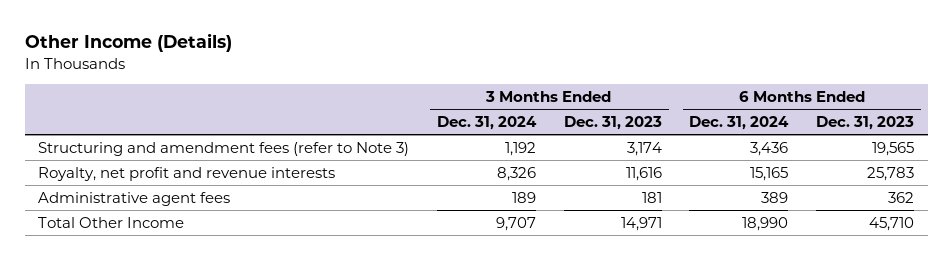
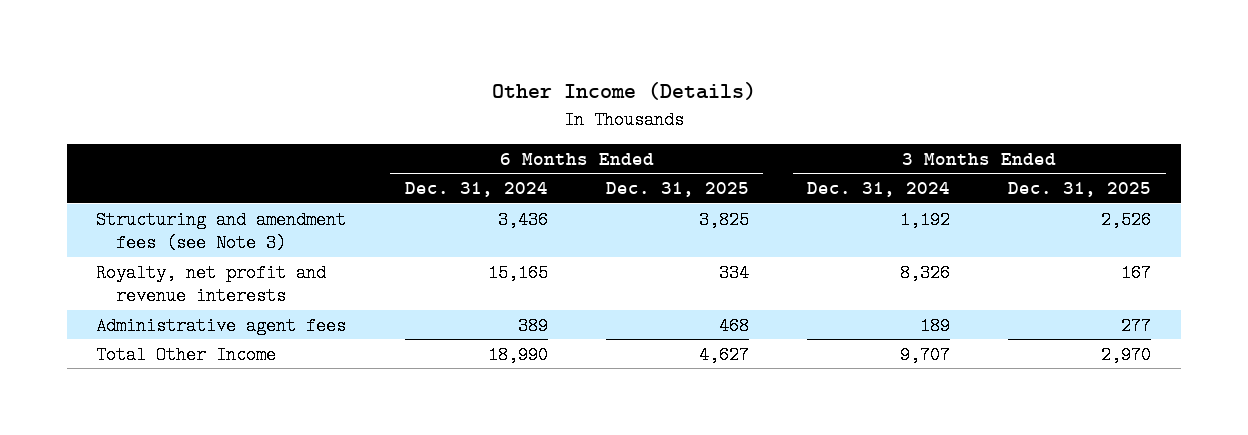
[563,116,662,131] Dec. 31, 2023 -> none
[816,116,915,131] Dec. 31, 2023 -> none
none -> [605,182,749,198] Dec. 31, 2025
none -> [1008,182,1152,198] Dec. 31, 2025
[38,141,410,156] Structuring and amendment fees (refer to Note 3) -> [96,210,347,253] Structuring and amendment fees (see Note 3)

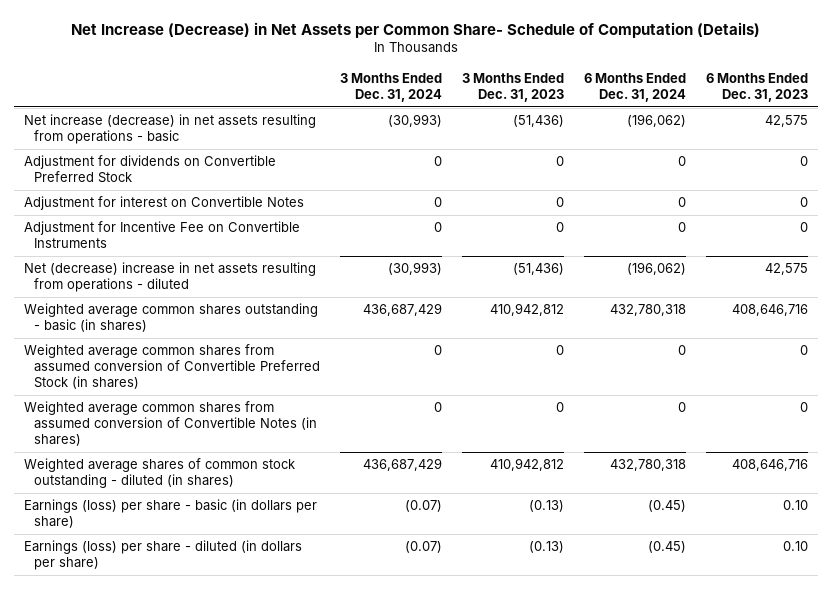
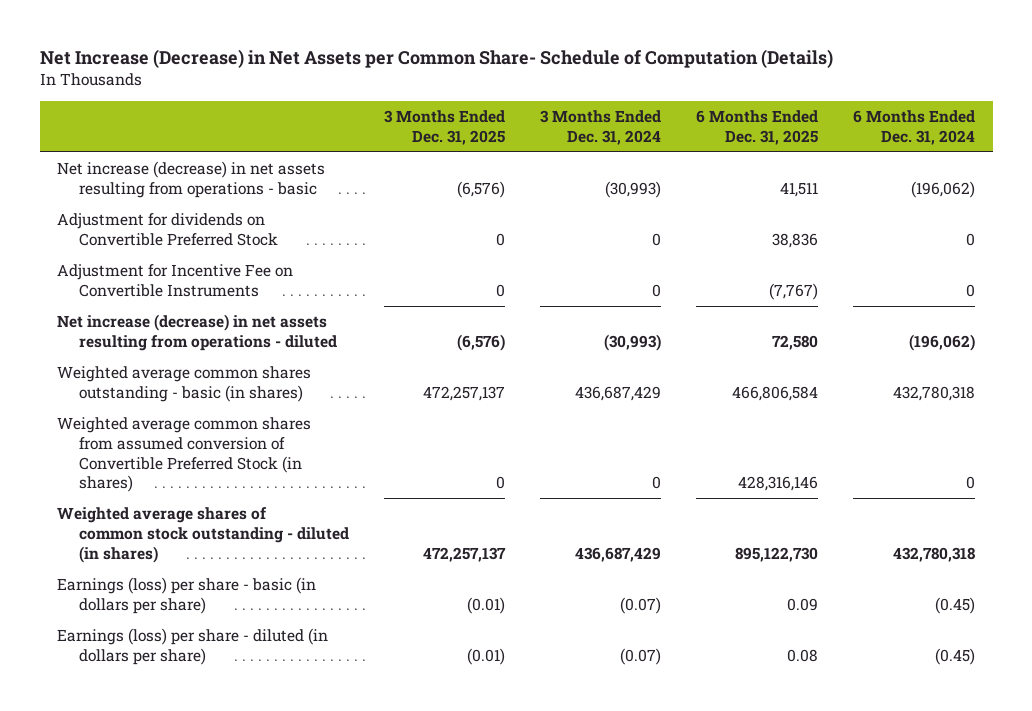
[461,72,564,102] 3 Months Ended Dec. 31, 2023 -> none
[705,72,808,102] 6 Months Ended Dec. 31, 2023 -> none
none -> [383,110,505,145] 3 Months Ended Dec. 31, 2025
none -> [696,110,819,145] 6 Months Ended Dec. 31, 2025
[24,196,305,211] Adjustment for interest on Convertible Notes -> none
[24,262,317,293] Net (decrease) increase in net assets resulting from operations - diluted -> [57,314,337,351] Net increase (decrease) in net assets resulting from operations - diluted
[24,401,318,447] Weighted average common shares from assumed conversion of Convertible Notes (in shares) -> none

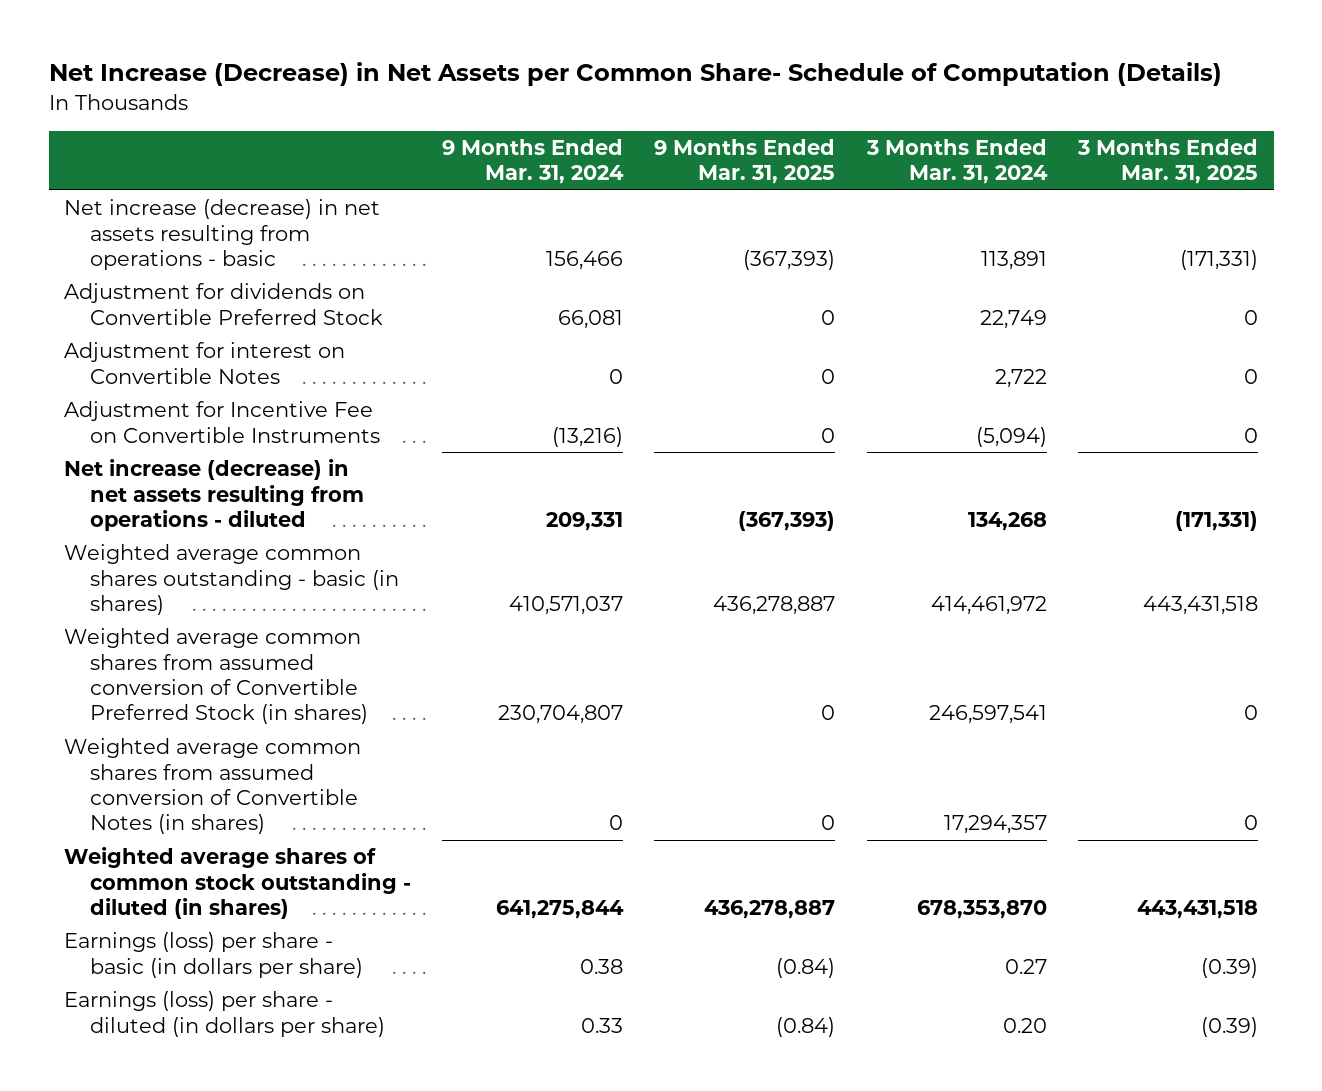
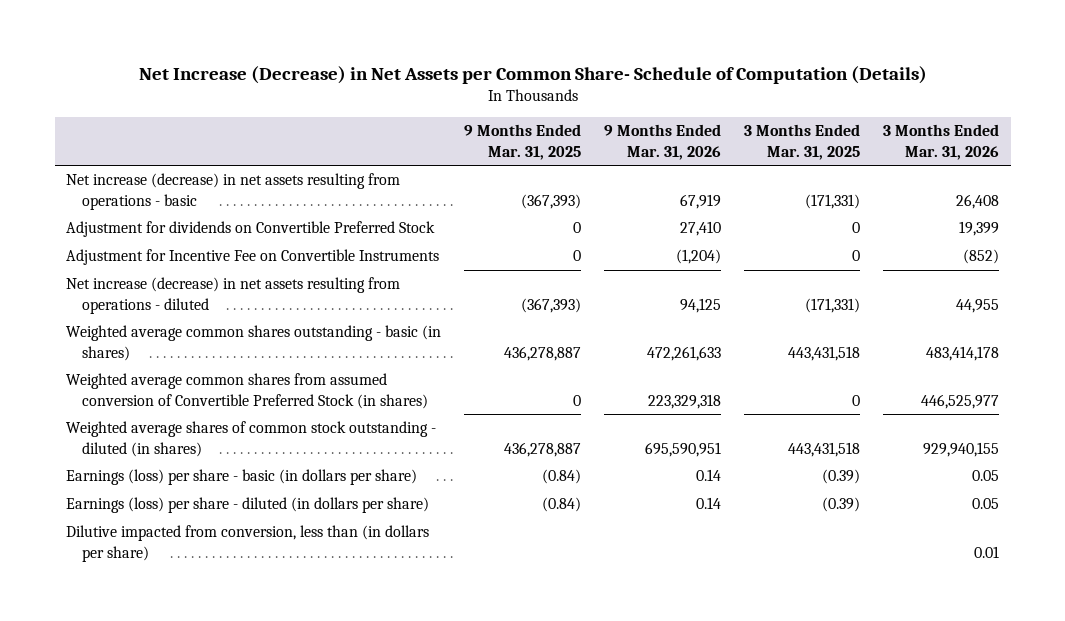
[442,138,625,185] 9 Months Ended Mar. 31, 2024 -> none
[865,138,1048,185] 3 Months Ended Mar. 31, 2024 -> none
none -> [604,124,722,160] 9 Months Ended Mar. 31, 2026
none -> [883,124,1000,160] 3 Months Ended Mar. 31, 2026
[64,342,346,384] Adjustment for interest on Convertible Notes -> none
[64,738,362,835] Weighted average common shares from assumed conversion of Convertible Notes (in shares) -> none
none -> [66,525,430,562] Dilutive impacted from conversion, less than (in dollars per share)

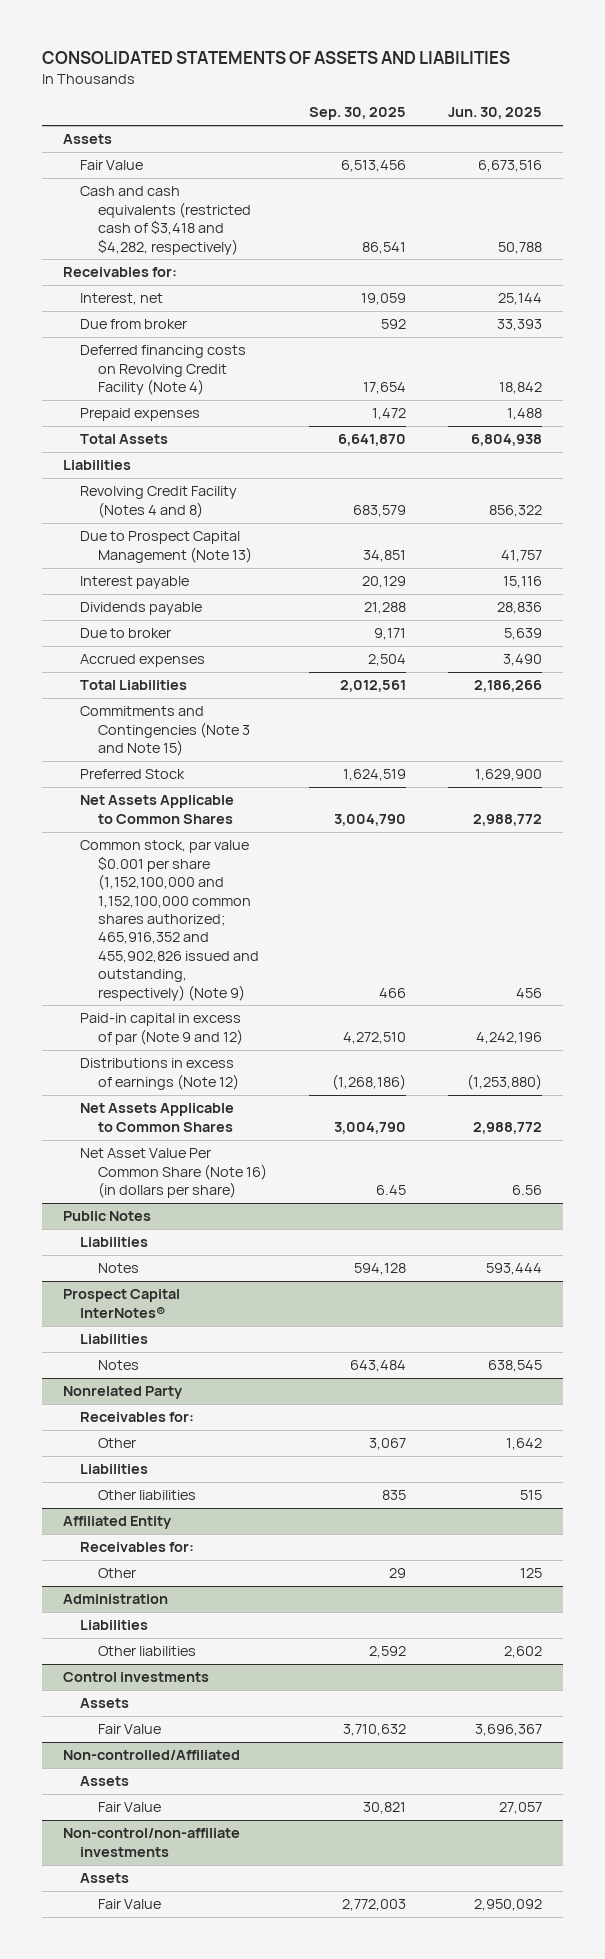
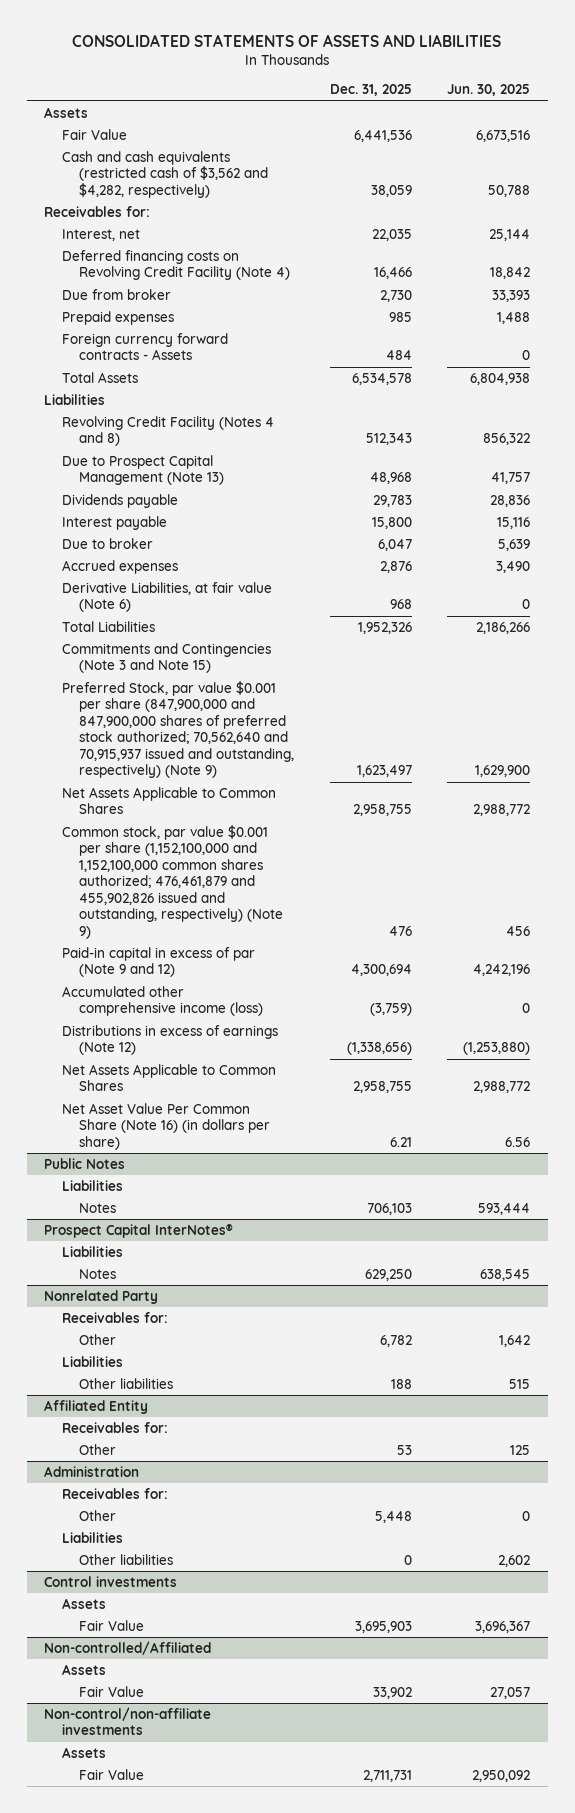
[308,107,406,121] Sep. 30, 2025 -> none
none -> [329,84,412,97] Dec. 31, 2025
[80,186,251,255] Cash and cash equivalents (restricted cash of $3,418 and $4,282, respectively) -> [61,150,269,198] Cash and cash equivalents (restricted cash of $3,562 and $4,282, respectively)
[80,319,188,330] Due from broker -> [61,288,171,300] Due from broker
none -> [61,332,228,361] Foreign currency forward contracts - Assets
[80,576,190,590] Interest payable -> [61,515,167,530] Interest payable
none -> [61,581,272,613] Derivative Liabilities, at fair value (Note 6)
[80,769,186,780] Preferred Stock -> [61,680,295,779] Preferred Stock, par value $0.001 per share (847,900,000 and 847,900,000 shares of preferred stock authorized; 70,562,640 and 70,915,937 issued and outstanding, respectively) (Note 9)
[80,840,259,1001] Common stock, par value $0.001 per share (1,152,100,000 and 1,152,100,000 common shares authorized; 465,916,352 and 455,902,826 issued and outstanding, respectively) (Note 9) -> [61,824,284,939] Common stock, par value $0.001 per share (1,152,100,000 and 1,152,100,000 common shares authorized; 476,461,879 and 455,902,826 issued and outstanding, respectively) (Note 9)
none -> [61,985,264,1017] Accumulated other comprehensive income (loss)
none -> [61,1487,168,1499] Receivables for:
none -> [79,1509,117,1521] Other

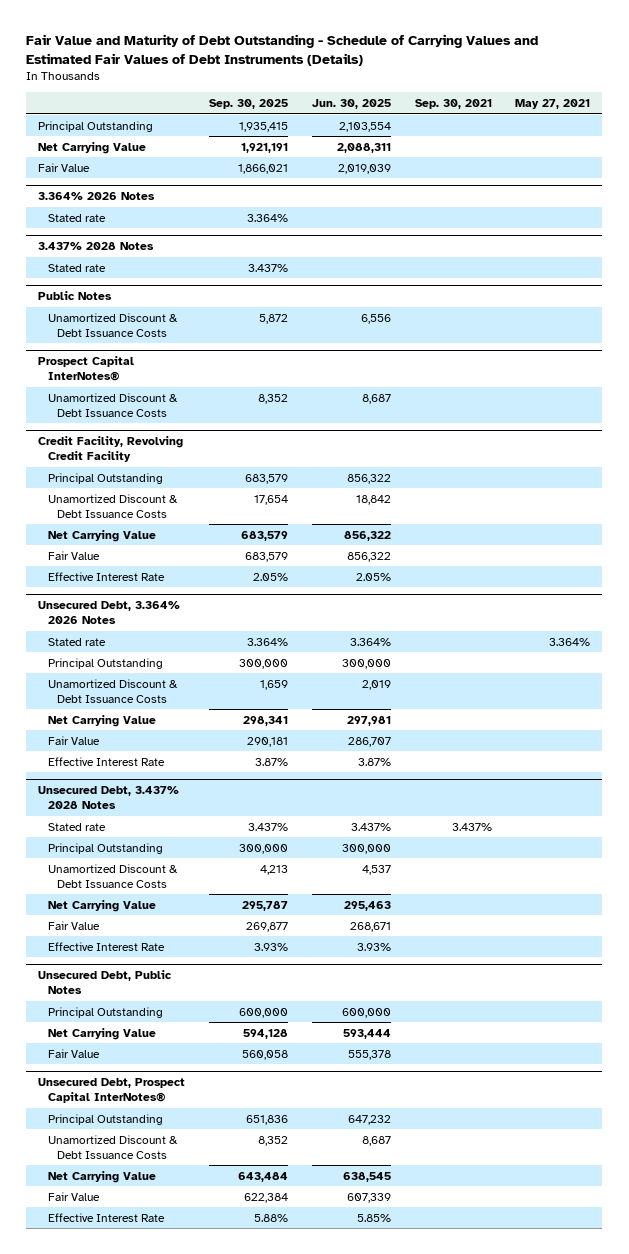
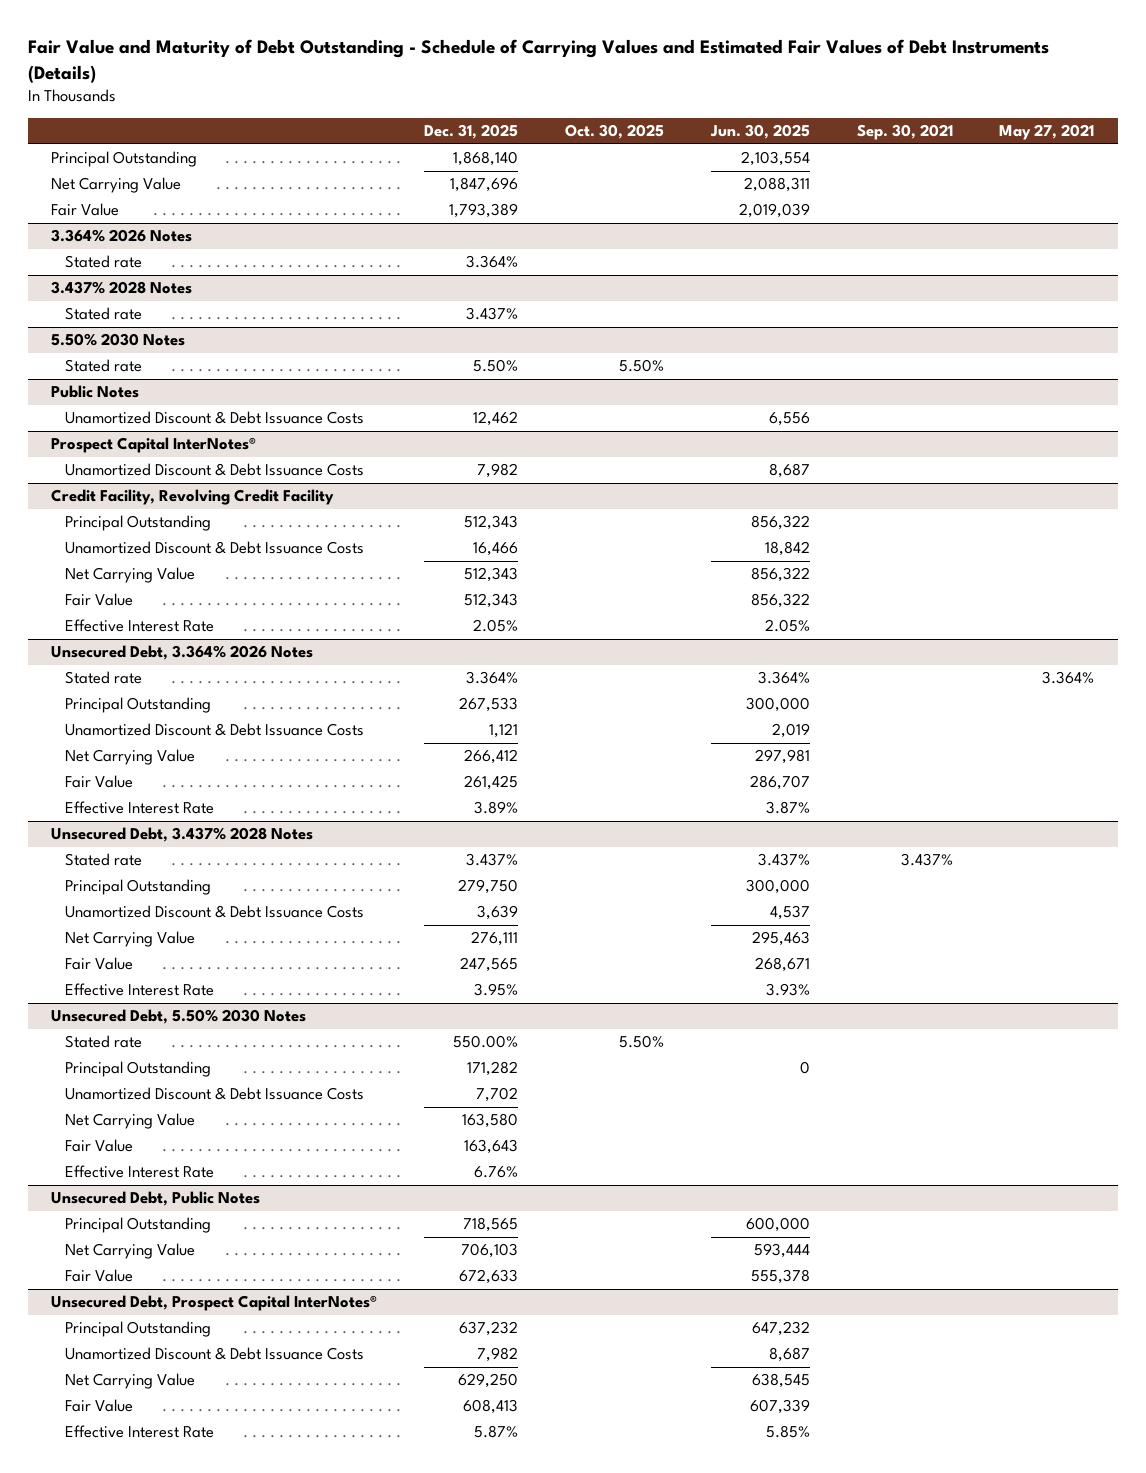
[209,98,289,109] Sep. 30, 2025 -> none
none -> [424,124,519,140] Dec. 31, 2025
none -> [564,124,664,140] Oct. 30, 2025
none -> [51,333,186,347] 5.50% 2030 Notes
none -> [65,359,143,373] Stated rate
none -> [51,1009,307,1025] Unsecured Debt, 5.50% 2030 Notes
none -> [65,1035,143,1049] Stated rate
none -> [65,1061,212,1078] Principal Outstanding
none -> [65,1087,365,1101] Unamortized Discount & Debt Issuance Costs
none -> [65,1113,196,1130] Net Carrying Value
none -> [65,1139,134,1153] Fair Value
none -> [65,1165,215,1179] Effective Interest Rate

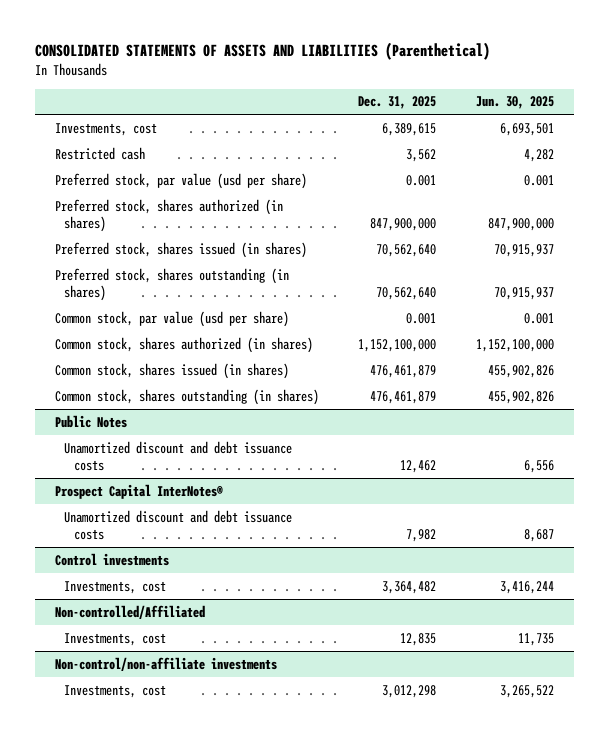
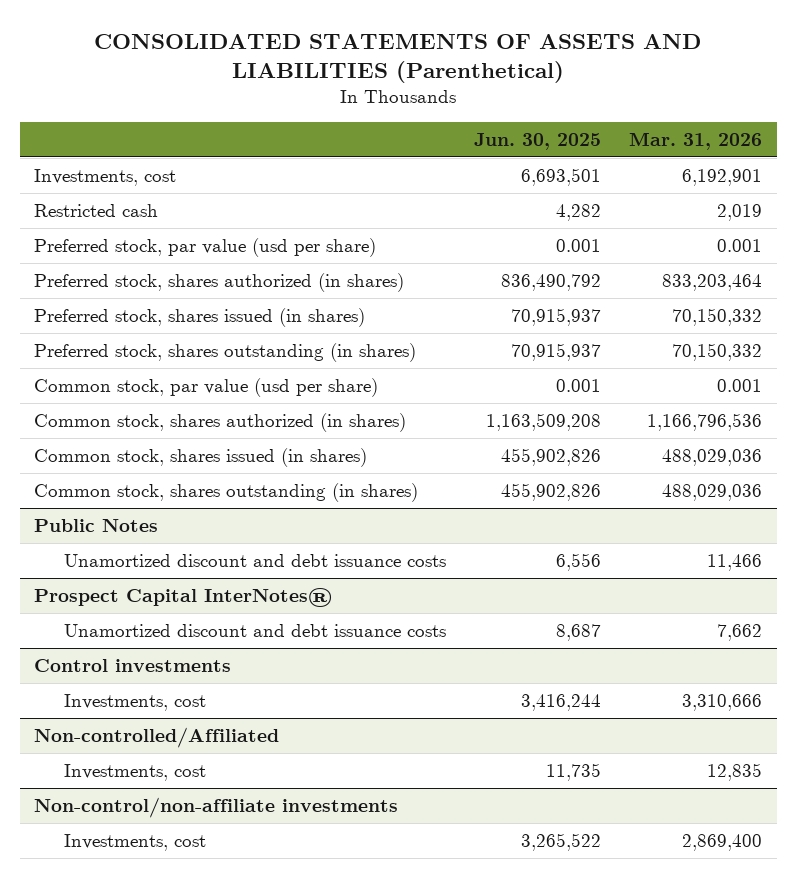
[358,96,437,110] Dec. 31, 2025 -> none
none -> [629,131,763,150] Mar. 31, 2026
[487,218,554,232] 847,900,000 -> [501,273,602,291] 836,490,792
[475,338,554,352] 1,152,100,000 -> [486,412,602,431] 1,163,509,208

